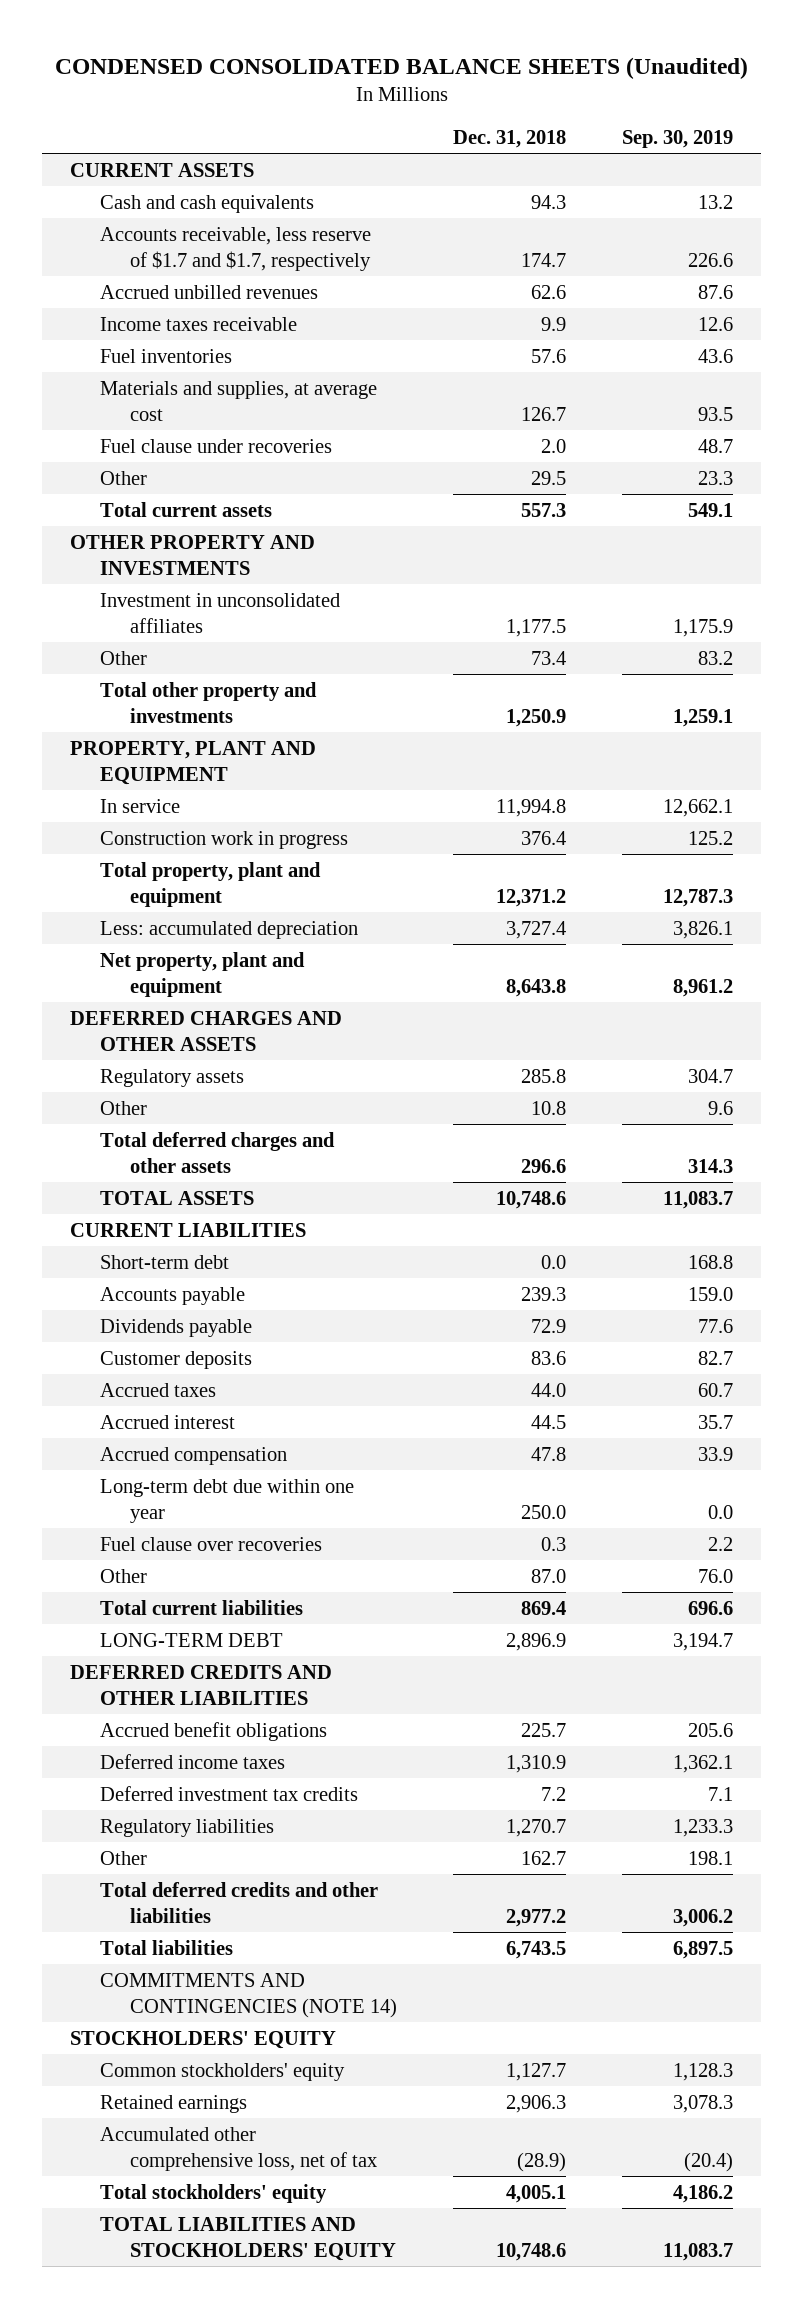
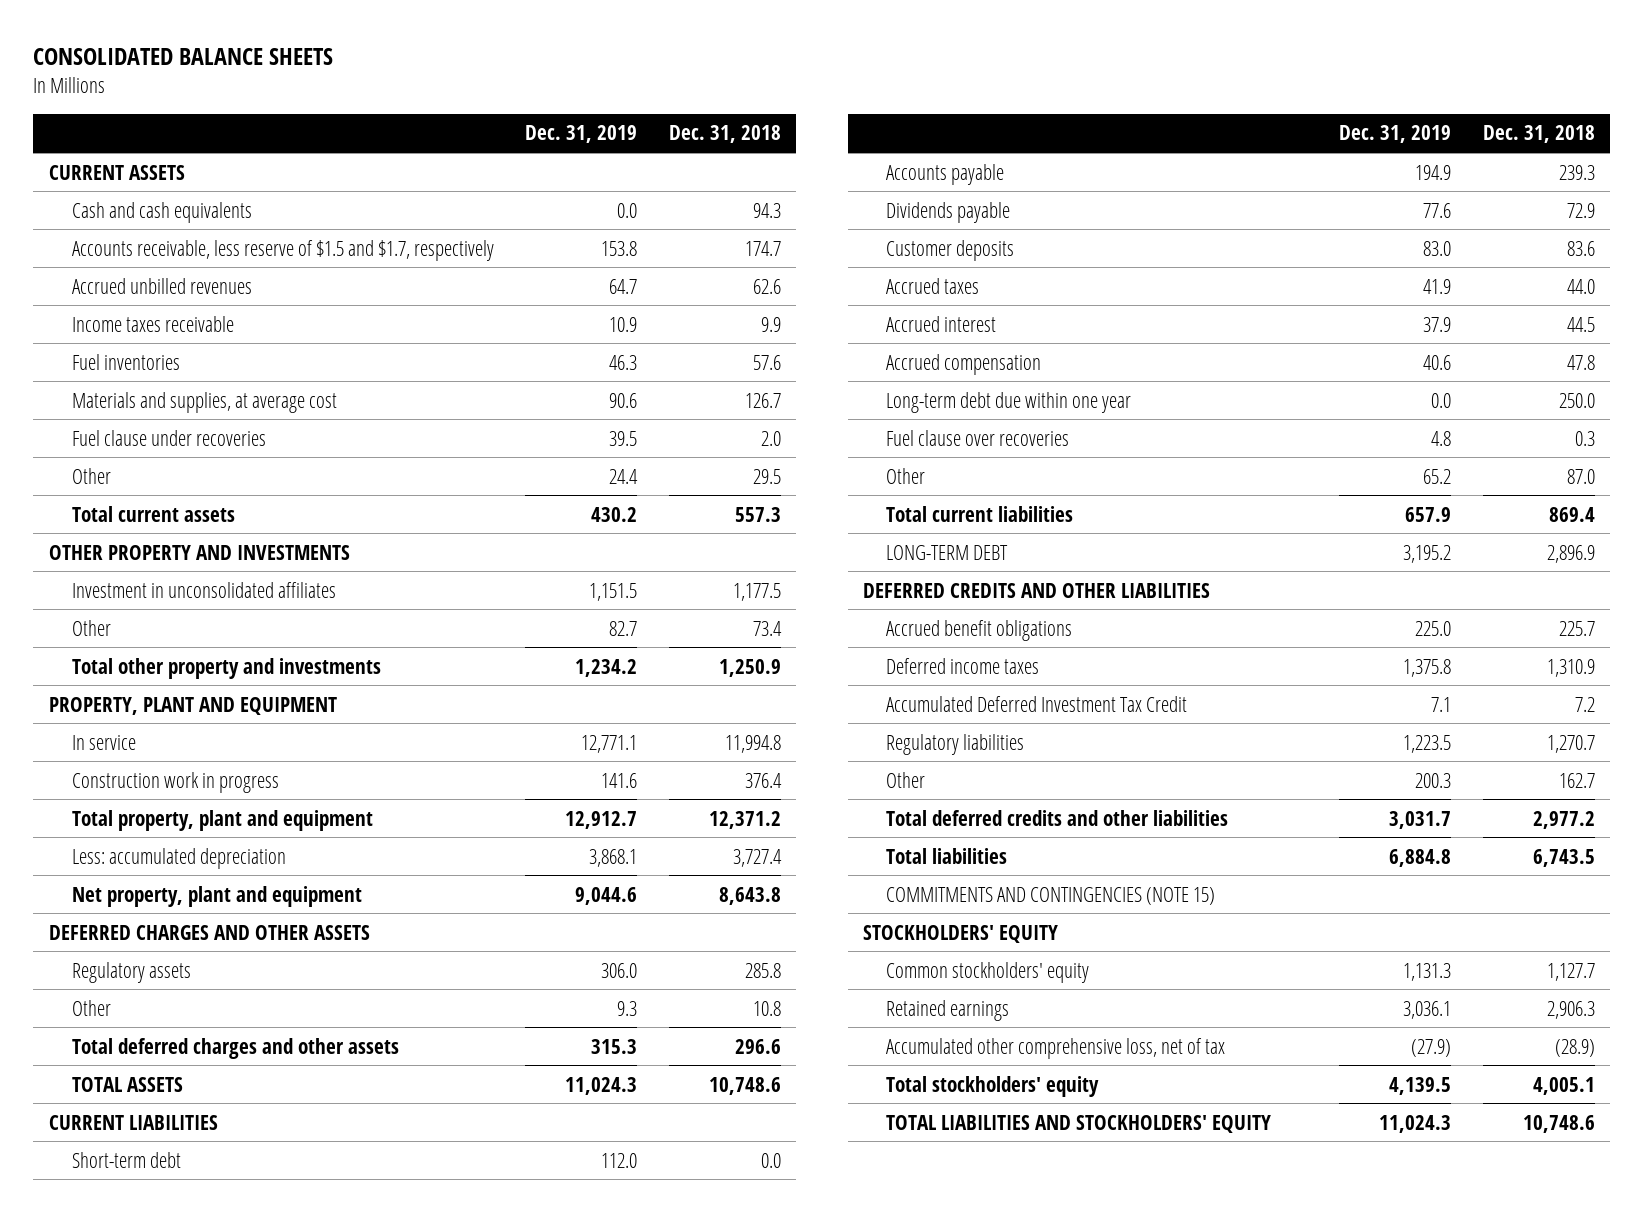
[54,56,748,79] CONDENSED CONSOLIDATED BALANCE SHEETS (Unaudited) -> [33,48,334,66] CONSOLIDATED BALANCE SHEETS
[622,129,734,148] Sep. 30, 2019 -> none
none -> [525,125,638,144] Dec. 31, 2019
[100,226,372,271] Accounts receivable, less reserve of $1.7 and $1.7, respectively -> [71,239,494,261] Accounts receivable, less reserve of $1.5 and $1.7, respectively
[100,1785,359,1801] Deferred investment tax credits -> [885,695,1187,712] Accumulated Deferred Investment Tax Credit
[100,1972,398,2018] COMMITMENTS AND CONTINGENCIES (NOTE 14) -> [885,886,1215,905] COMMITMENTS AND CONTINGENCIES (NOTE 15)

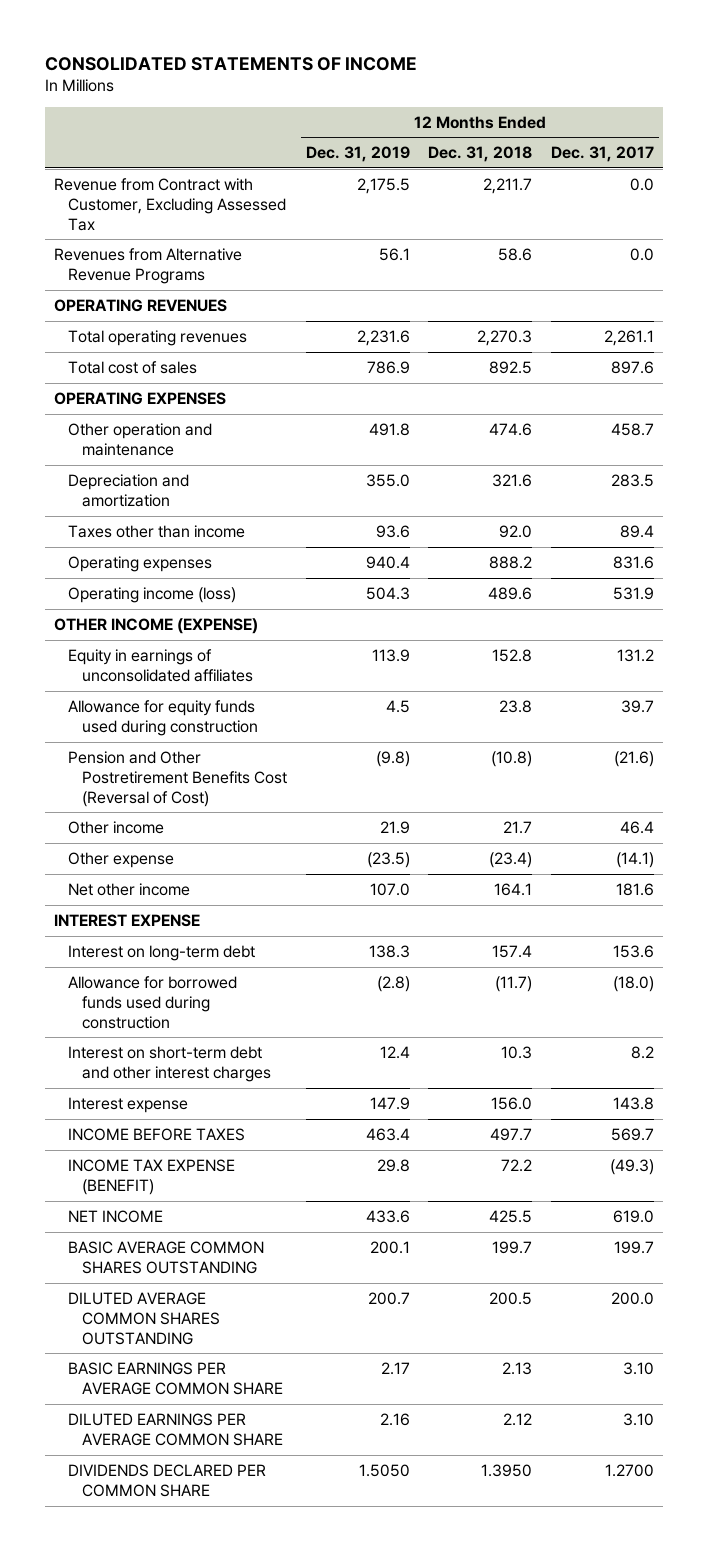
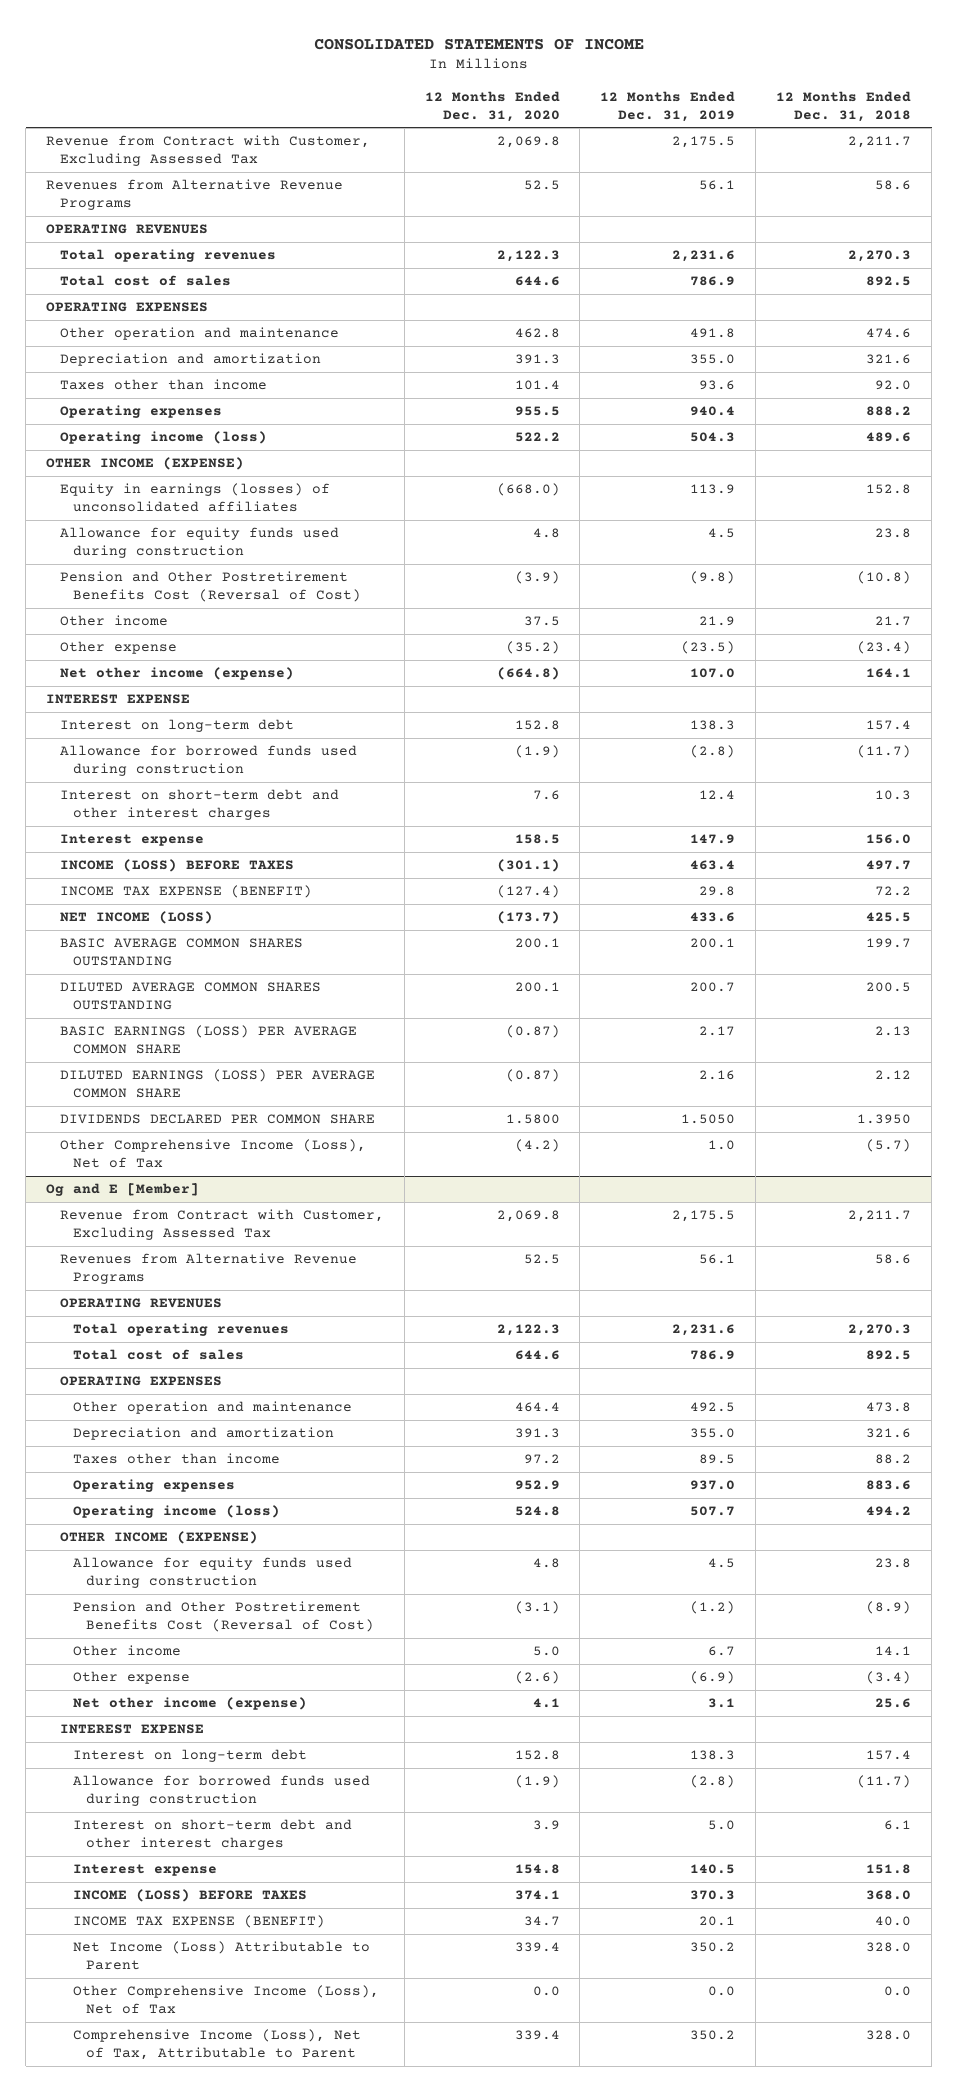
[550,146,654,163] Dec. 31, 2017 -> none
none -> [424,90,560,122] 12 Months Ended Dec. 31, 2020
[68,648,254,682] Equity in earnings of unconsolidated affiliates -> [59,483,330,513] Equity in earnings (losses) of unconsolidated affiliates
[68,882,191,896] Net other income -> [59,667,294,681] Net other income (expense)
[68,1127,246,1141] INCOME BEFORE TAXES -> [59,859,294,873] INCOME (LOSS) BEFORE TAXES
[68,1209,164,1223] NET INCOME -> [59,911,213,925] NET INCOME (LOSS)
[68,1361,284,1395] BASIC EARNINGS PER AVERAGE COMMON SHARE -> [59,1025,357,1055] BASIC EARNINGS (LOSS) PER AVERAGE COMMON SHARE
[68,1412,284,1446] DILUTED EARNINGS PER AVERAGE COMMON SHARE -> [59,1069,375,1099] DILUTED EARNINGS (LOSS) PER AVERAGE COMMON SHARE
none -> [59,1139,366,1169] Other Comprehensive Income (Loss), Net of Tax
none -> [46,1183,200,1197] Og and E [Member]
none -> [59,1209,384,1241] Revenue from Contract with Customer, Excluding Assessed Tax
none -> [59,1253,357,1285] Revenues from Alternative Revenue Programs
none -> [59,1298,222,1309] OPERATING REVENUES
none -> [73,1323,290,1337] Total operating revenues
none -> [73,1349,245,1361] Total cost of sales
none -> [59,1376,222,1387] OPERATING EXPENSES
none -> [73,1401,353,1415] Other operation and maintenance
none -> [73,1427,335,1441] Depreciation and amortization
none -> [73,1453,281,1465] Taxes other than income
none -> [73,1479,236,1493] Operating expenses
none -> [73,1505,281,1519] Operating income (loss)
none -> [59,1531,258,1545] OTHER INCOME (EXPENSE)
none -> [73,1557,353,1589] Allowance for equity funds used during construction
none -> [73,1601,375,1633] Pension and Other Postretirement Benefits Cost (Reversal of Cost)
none -> [73,1645,182,1657] Other income
none -> [73,1671,191,1685] Other expense
none -> [73,1697,308,1711] Net other income (expense)
none -> [59,1724,204,1735] INTEREST EXPENSE
none -> [73,1749,308,1763] Interest on long-term debt
none -> [73,1775,371,1807] Allowance for borrowed funds used during construction
none -> [73,1819,353,1851] Interest on short-term debt and other interest charges
none -> [73,1864,218,1877] Interest expense
none -> [73,1889,308,1903] INCOME (LOSS) BEFORE TAXES
none -> [73,1915,326,1929] INCOME TAX EXPENSE (BENEFIT)
none -> [73,1941,371,1971] Net Income (Loss) Attributable to Parent
none -> [73,1985,380,2015] Other Comprehensive Income (Loss), Net of Tax
none -> [73,2029,362,2061] Comprehensive Income (Loss), Net of Tax, Attributable to Parent

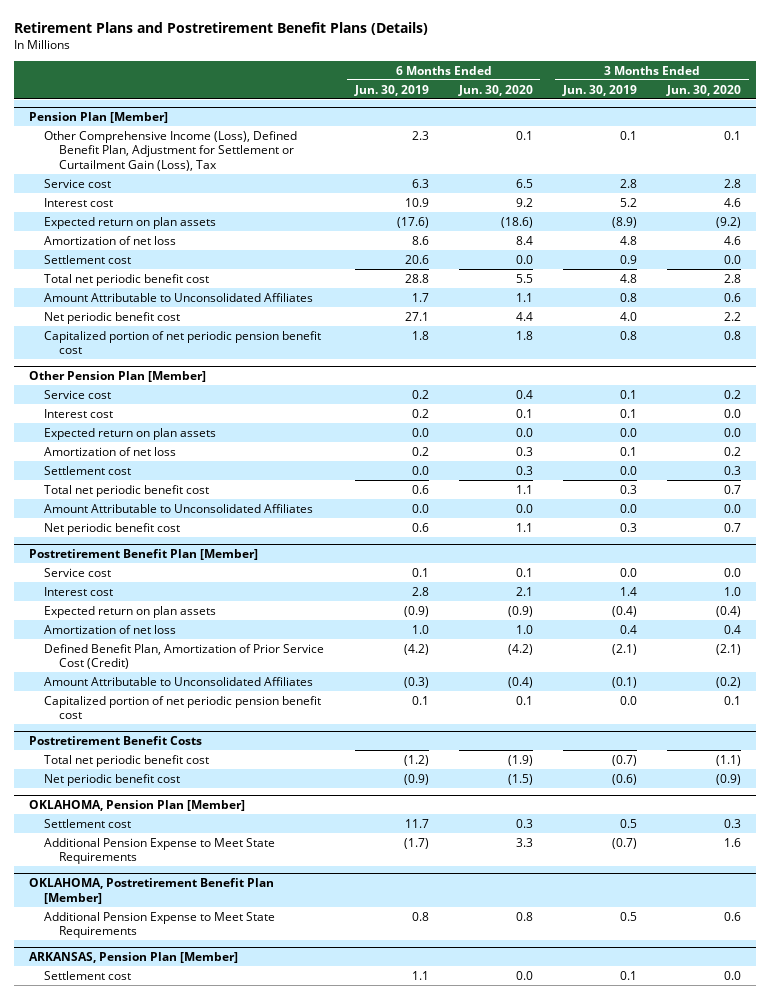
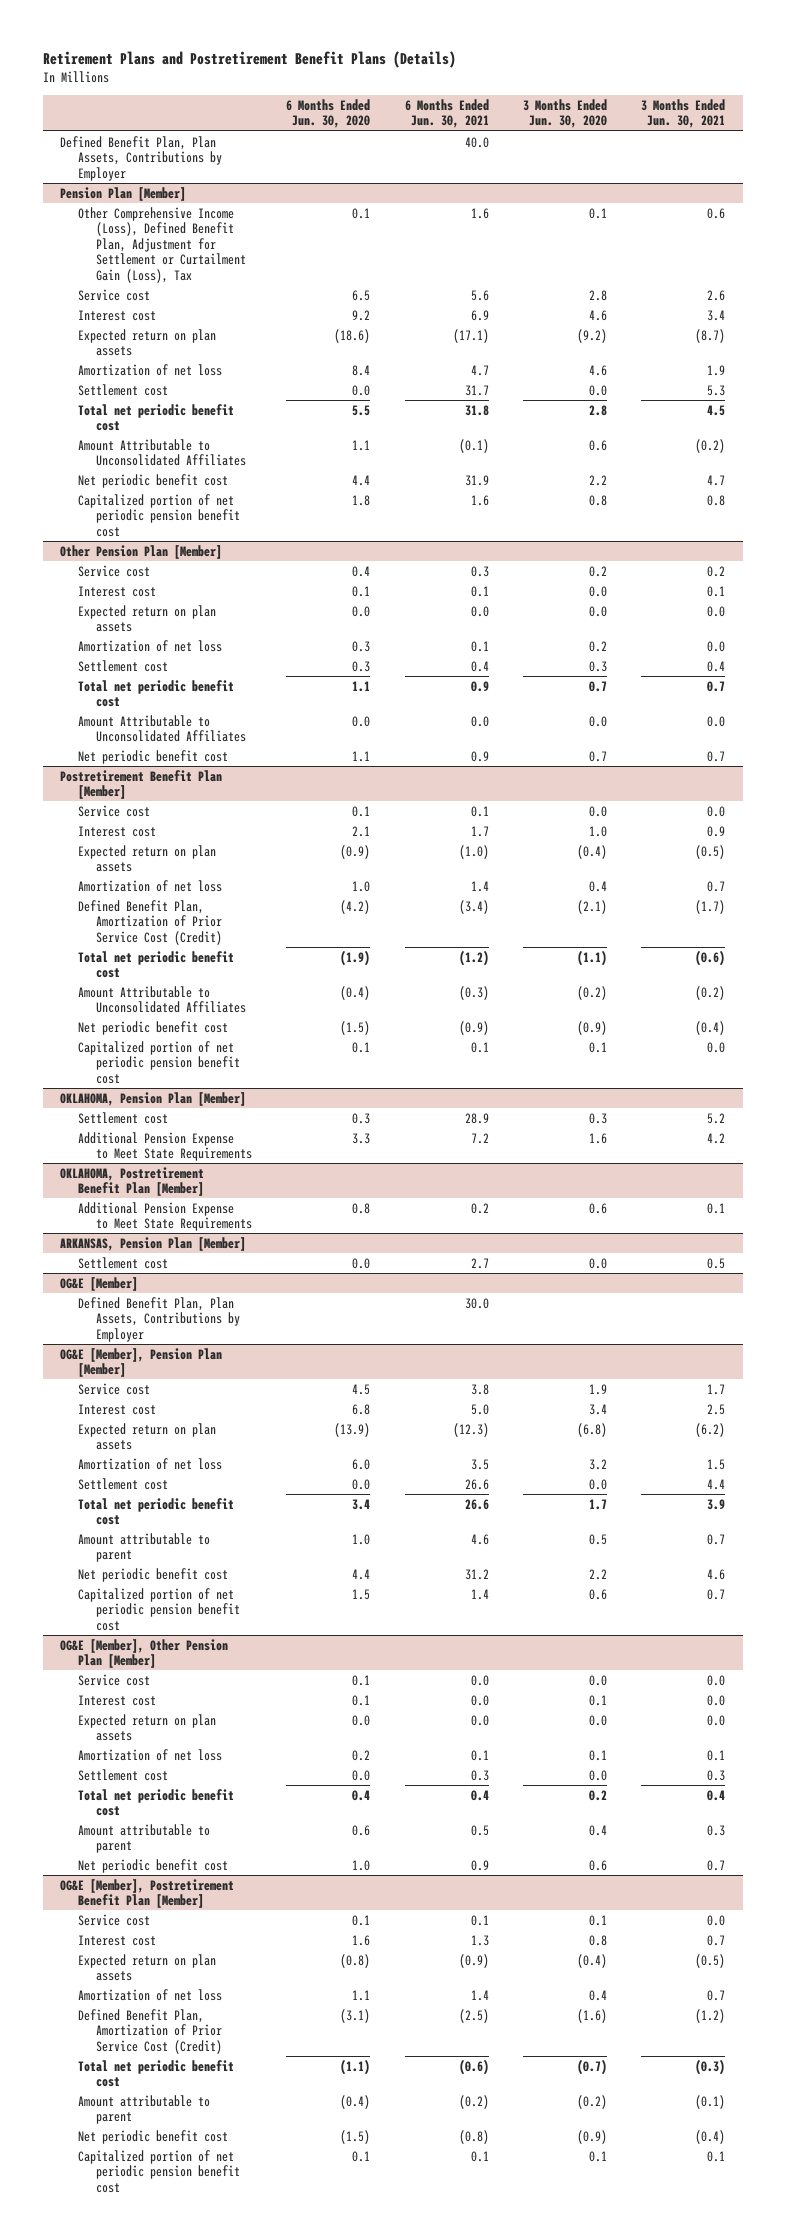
[353,84,429,96] Jun. 30, 2019 -> none
[561,84,637,96] Jun. 30, 2019 -> none
none -> [404,98,489,129] 6 Months Ended Jun. 30, 2021
none -> [641,98,726,129] 3 Months Ended Jun. 30, 2021
none -> [60,135,223,181] Defined Benefit Plan, Plan Assets, Contributions by Employer
[29,735,203,745] Postretirement Benefit Costs -> none
[44,676,314,686] Amount Attributable to Unconsolidated Affiliates -> [78,985,246,1014] Amount Attributable to Unconsolidated Affiliates
[44,695,322,720] Capitalized portion of net periodic pension benefit cost -> [78,1040,240,1084] Capitalized portion of net periodic pension benefit cost
none -> [60,1276,139,1291] OG&E [Member]
none -> [78,1296,240,1342] Defined Benefit Plan, Plan Assets, Contributions by Employer
none -> [60,1347,223,1378] OG&E [Member], Pension Plan [Member]
none -> [78,1382,151,1395] Service cost
none -> [78,1403,157,1415] Interest cost
none -> [78,1422,217,1451] Expected return on plan assets
none -> [78,1457,223,1470] Amortization of net loss
none -> [78,1477,169,1490] Settlement cost
none -> [78,1497,235,1526] Total net periodic benefit cost
none -> [78,1532,211,1563] Amount attributable to parent
none -> [78,1567,229,1582] Net periodic benefit cost
none -> [78,1587,240,1631] Capitalized portion of net periodic pension benefit cost
none -> [60,1638,229,1669] OG&E [Member], Other Pension Plan [Member]
none -> [78,1673,151,1686] Service cost
none -> [78,1694,157,1706] Interest cost
none -> [78,1713,217,1742] Expected return on plan assets
none -> [78,1748,223,1761] Amortization of net loss
none -> [78,1768,169,1781] Settlement cost
none -> [78,1788,235,1817] Total net periodic benefit cost
none -> [78,1823,211,1854] Amount attributable to parent
none -> [78,1858,229,1873] Net periodic benefit cost
none -> [60,1878,235,1909] OG&E [Member], Postretirement Benefit Plan [Member]
none -> [78,1913,151,1926] Service cost
none -> [78,1934,157,1946] Interest cost
none -> [78,1953,217,1982] Expected return on plan assets
none -> [78,1988,223,2001] Amortization of net loss
none -> [78,2008,222,2054] Defined Benefit Plan, Amortization of Prior Service Cost (Credit)
none -> [78,2059,235,2088] Total net periodic benefit cost
none -> [78,2094,211,2125] Amount attributable to parent
none -> [78,2129,229,2144] Net periodic benefit cost
none -> [78,2149,240,2193] Capitalized portion of net periodic pension benefit cost

